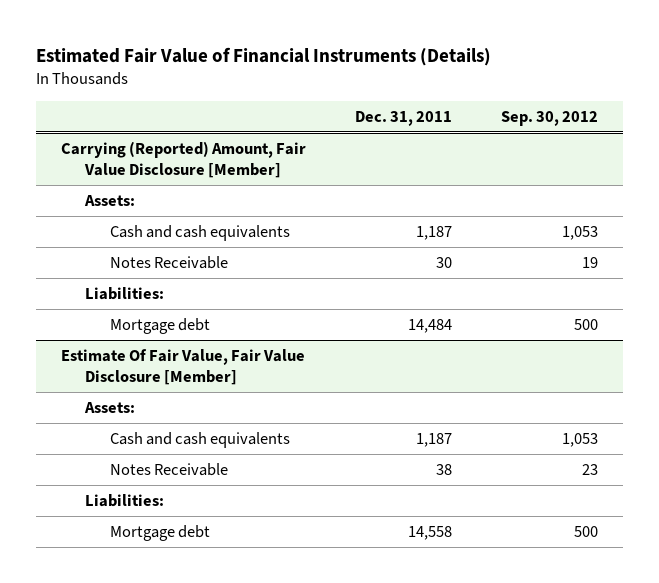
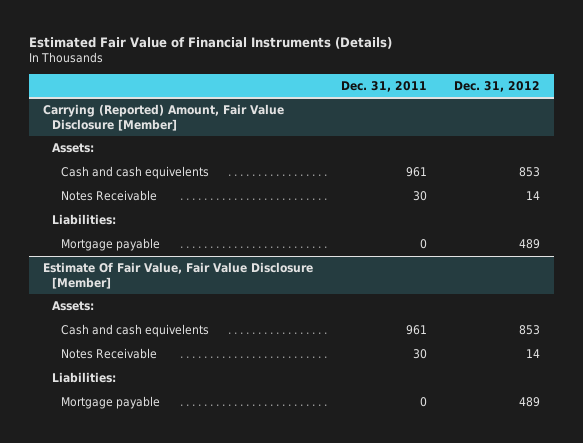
[501,110,599,126] Sep. 30, 2012 -> none
none -> [454,80,541,92] Dec. 31, 2012
[110,225,291,242] Cash and cash equivalents -> [60,166,209,180] Cash and cash equivelents
[415,226,452,241] 1,187 -> [405,167,427,178] 961
[110,318,211,335] Mortgage debt -> [60,238,160,252] Mortgage payable
[407,319,452,334] 14,484 -> [419,239,427,250] 0
[110,432,291,449] Cash and cash equivalents -> [60,324,209,338] Cash and cash equivelents
[415,433,452,448] 1,187 -> [405,325,427,336] 961
[435,464,452,476] 38 -> [412,349,427,360] 30
[110,525,211,542] Mortgage debt -> [60,396,160,410] Mortgage payable
[407,526,452,541] 14,558 -> [419,397,427,408] 0

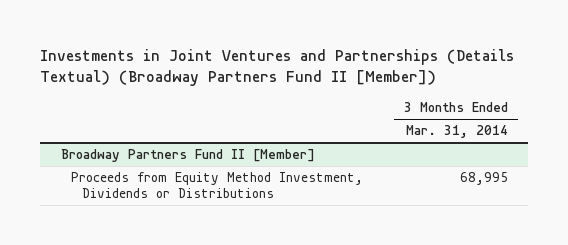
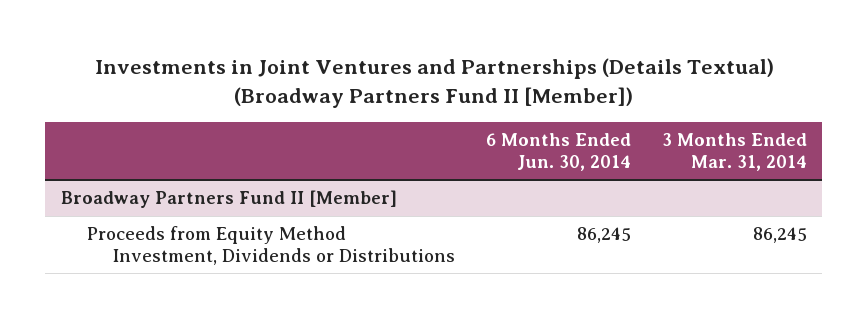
none -> [485,133,631,171] 6 Months Ended Jun. 30, 2014
[459,172,508,186] 68,995 -> [752,227,807,244] 86,245

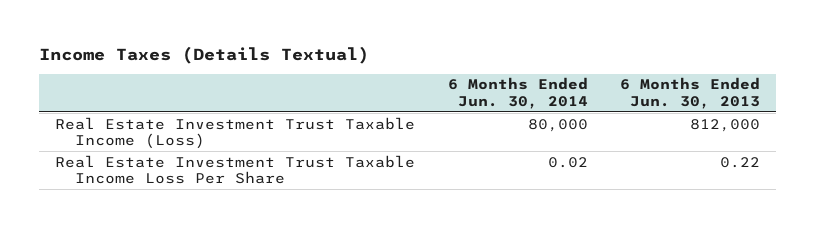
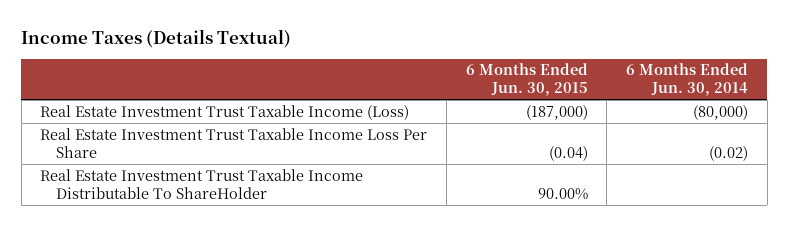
[620,77,761,109] 6 Months Ended Jun. 30, 2013 -> none
none -> [465,63,588,97] 6 Months Ended Jun. 30, 2015
[527,118,588,132] 80,000 -> [692,104,748,120] (80,000)
[547,156,588,168] 0.02 -> [708,145,748,161] (0.02)
none -> [40,168,364,199] Real Estate Investment Trust Taxable Income Distributable To ShareHolder

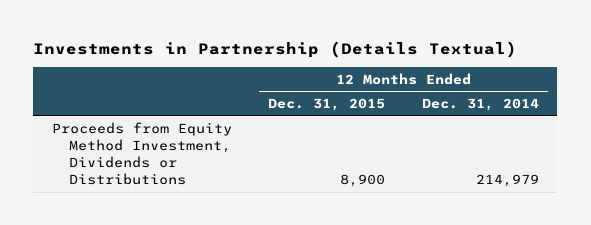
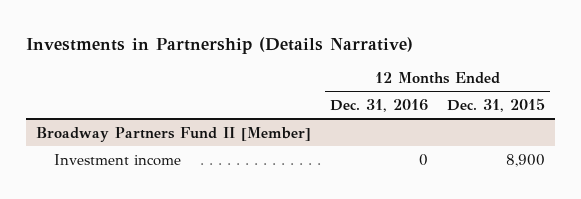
[33,40,518,58] Investments in Partnership (Details Textual) -> [26,36,414,54] Investments in Partnership (Details Narrative)
[421,97,539,111] Dec. 31, 2014 -> none
none -> [330,99,429,113] Dec. 31, 2016
none -> [36,126,312,142] Broadway Partners Fund II [Member]
[51,121,232,186] Proceeds from Equity Method Investment, Dividends or Distributions -> [53,153,181,166] Investment income

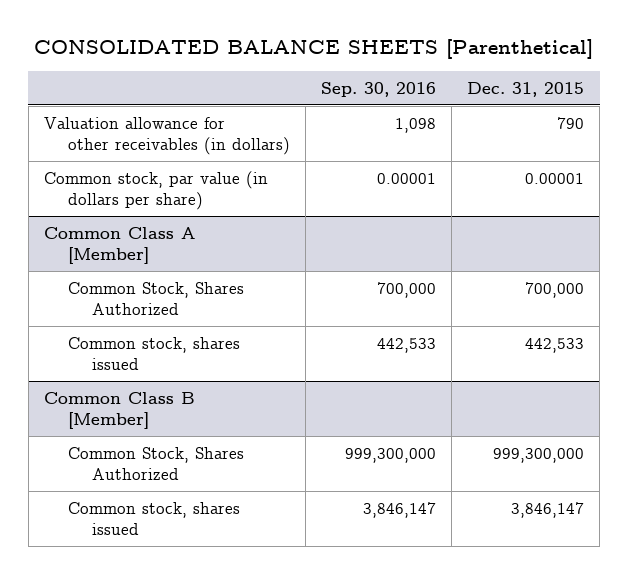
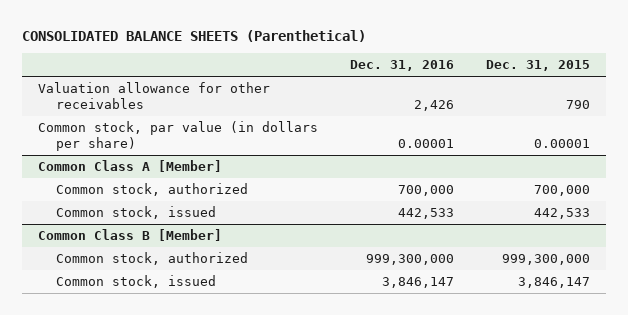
[33,39,593,60] CONSOLIDATED BALANCE SHEETS [Parenthetical] -> [22,30,367,43] CONSOLIDATED BALANCE SHEETS (Parenthetical)
[320,81,436,97] Sep. 30, 2016 -> none
none -> [349,60,454,72] Dec. 31, 2016
[43,116,290,156] Valuation allowance for other receivables (in dollars) -> [37,81,270,109] Valuation allowance for other receivables
[67,281,244,316] Common Stock, Shares Authorized -> [56,182,249,196] Common stock, authorized
[67,336,240,371] Common stock, shares issued -> [56,205,217,219] Common stock, issued
[67,446,244,481] Common Stock, Shares Authorized -> [56,251,249,265] Common stock, authorized
[67,501,240,536] Common stock, shares issued -> [56,274,217,288] Common stock, issued

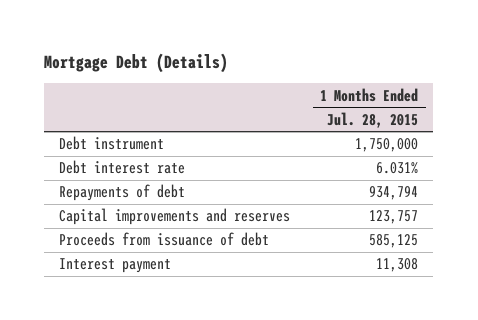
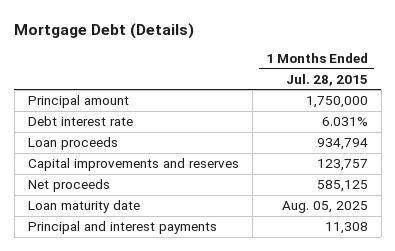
[59,136,165,151] Debt instrument -> [27,94,129,108] Principal amount
[59,184,186,202] Repayments of debt -> [27,136,118,150] Loan proceeds
[59,232,270,247] Proceeds from issuance of debt -> [27,178,110,192] Net proceeds
none -> [27,199,140,213] Loan maturity date
[59,258,172,274] Interest payment -> [27,220,217,234] Principal and interest payments

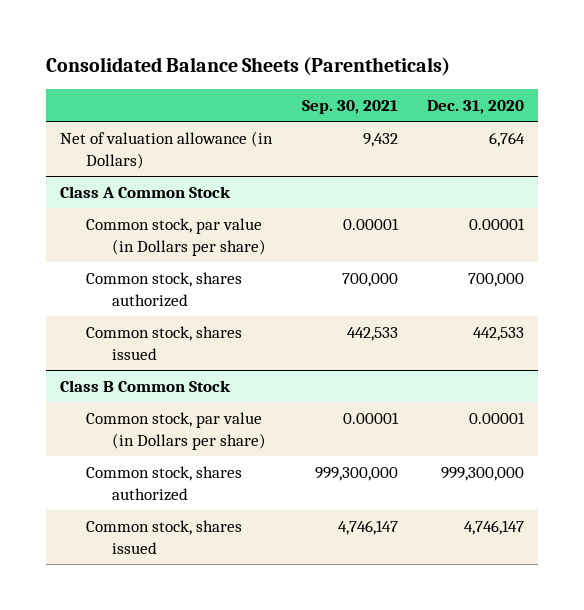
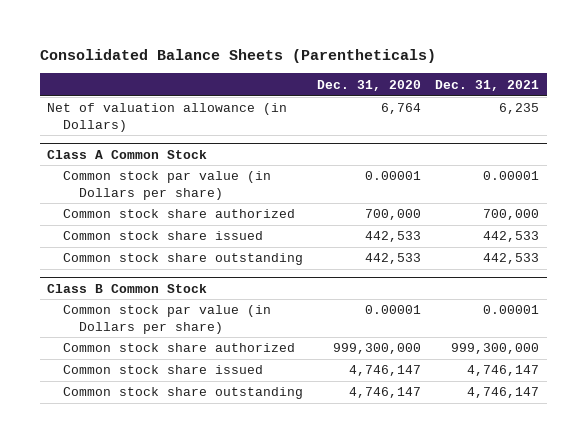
[301,100,398,115] Sep. 30, 2021 -> none
none -> [435,79,540,91] Dec. 31, 2021
[86,217,266,256] Common stock, par value (in Dollars per share) -> [62,171,271,200] Common stock par value (in Dollars per share)
[86,271,243,307] Common stock, shares authorized -> [62,209,295,219] Common stock share authorized
[86,325,243,360] Common stock, shares issued -> [62,231,263,241] Common stock share issued
none -> [62,253,303,266] Common stock share outstanding
[86,411,266,450] Common stock, par value (in Dollars per share) -> [62,305,271,334] Common stock par value (in Dollars per share)
[86,465,243,501] Common stock, shares authorized -> [62,343,295,353] Common stock share authorized
[86,519,243,554] Common stock, shares issued -> [62,365,263,375] Common stock share issued
none -> [62,387,303,400] Common stock share outstanding

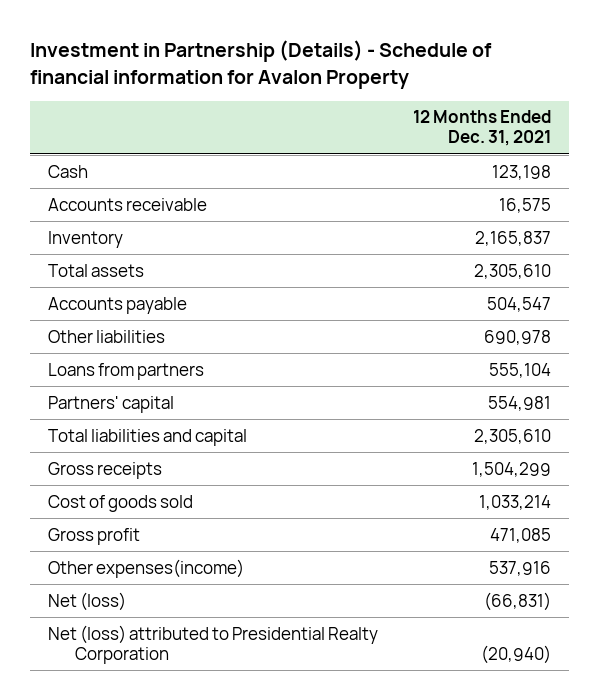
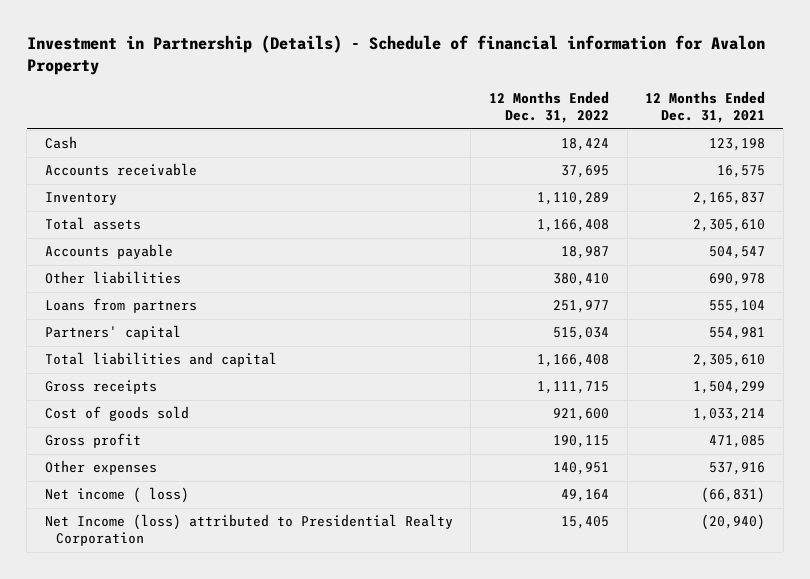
none -> [489,91,610,124] 12 Months Ended Dec. 31, 2022
[47,558,244,578] Other expenses(income) -> [44,460,157,476] Other expenses
[47,591,126,611] Net (loss) -> [44,487,189,504] Net income ( loss)
[47,624,378,664] Net (loss) attributed to Presidential Realty Corporation -> [44,514,453,547] Net Income (loss) attributed to Presidential Realty Corporation

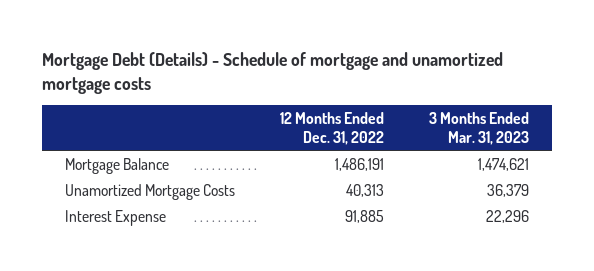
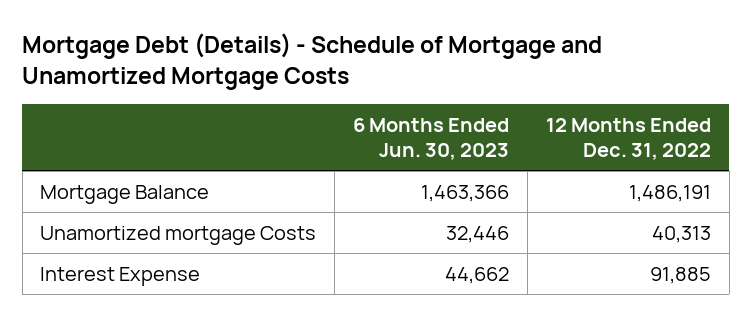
[42,52,504,94] Mortgage Debt (Details) - Schedule of mortgage and unamortized mortgage costs -> [22,33,603,90] Mortgage Debt (Details) - Schedule of Mortgage and Unamortized Mortgage Costs
[429,112,530,145] 3 Months Ended Mar. 31, 2023 -> none
none -> [353,117,510,160] 6 Months Ended Jun. 30, 2023
[64,183,235,200] Unamortized Mortgage Costs -> [40,225,317,245] Unamortized mortgage Costs

